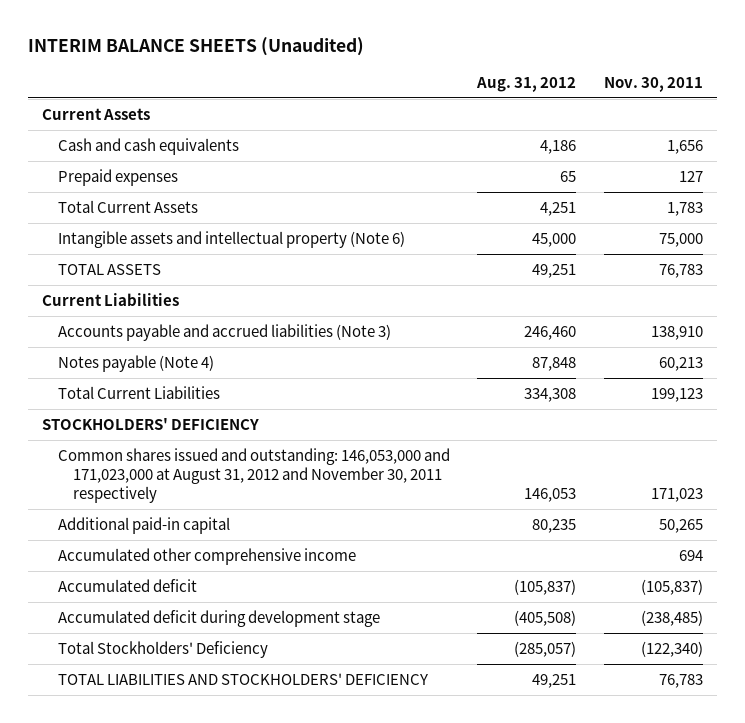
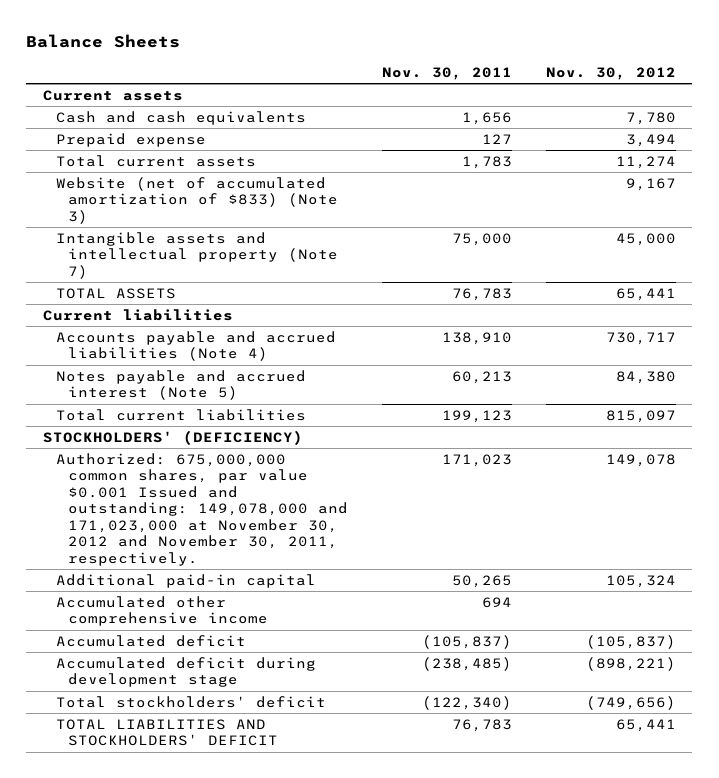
[28,36,365,56] INTERIM BALANCE SHEETS (Unaudited) -> [26,34,181,49] Balance Sheets
[476,76,577,92] Aug. 31, 2012 -> none
none -> [545,66,676,80] Nov. 30, 2012
[42,107,151,120] Current Assets -> [43,89,184,101] Current assets
[57,168,178,186] Prepaid expenses -> [55,132,206,147] Prepaid expense
[57,199,198,213] Total Current Assets -> [55,154,256,167] Total current assets
none -> [55,176,339,224] Website (net of accumulated amortization of $833) (Note 3)
[57,230,405,248] Intangible assets and intellectual property (Note 6) -> [55,231,339,279] Intangible assets and intellectual property (Note 7)
[42,292,180,306] Current Liabilities -> [43,308,234,321] Current liabilities
[57,323,391,341] Accounts payable and accrued liabilities (Note 3) -> [55,330,336,362] Accounts payable and accrued liabilities (Note 4)
[57,354,214,372] Notes payable (Note 4) -> [55,369,306,401] Notes payable and accrued interest (Note 5)
[57,385,220,399] Total Current Liabilities -> [55,408,306,421] Total current liabilities
[42,417,260,430] STOCKHOLDERS' DEFICIENCY -> [43,429,304,445] STOCKHOLDERS' (DEFICIENCY)
[57,447,450,504] Common shares issued and outstanding: 146,053,000 and 171,023,000 at August 31, 2012 and November 30, 2011 respectively -> [55,452,349,566] Authorized: 675,000,000 common shares, par value $0.001 Issued and outstanding: 149,078,000 and 171,023,000 at November 30, 2012 and November 30, 2011, respectively.
[57,640,268,658] Total Stockholders' Deficiency -> [55,695,326,708] Total stockholders' deficit
[57,672,428,685] TOTAL LIABILITIES AND STOCKHOLDERS' DEFICIENCY -> [55,718,279,747] TOTAL LIABILITIES AND STOCKHOLDERS' DEFICIT

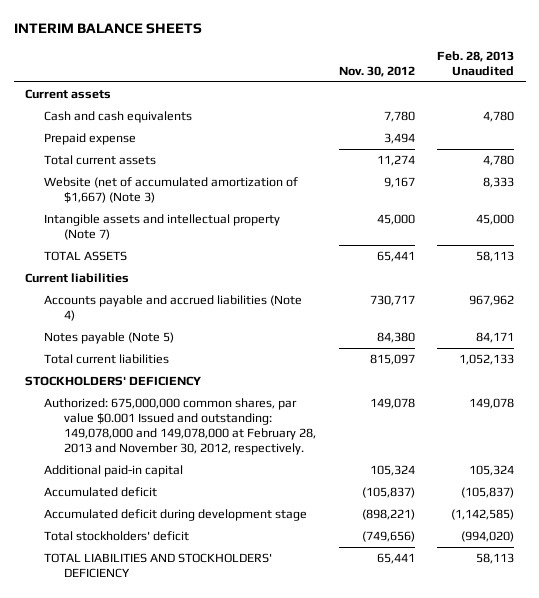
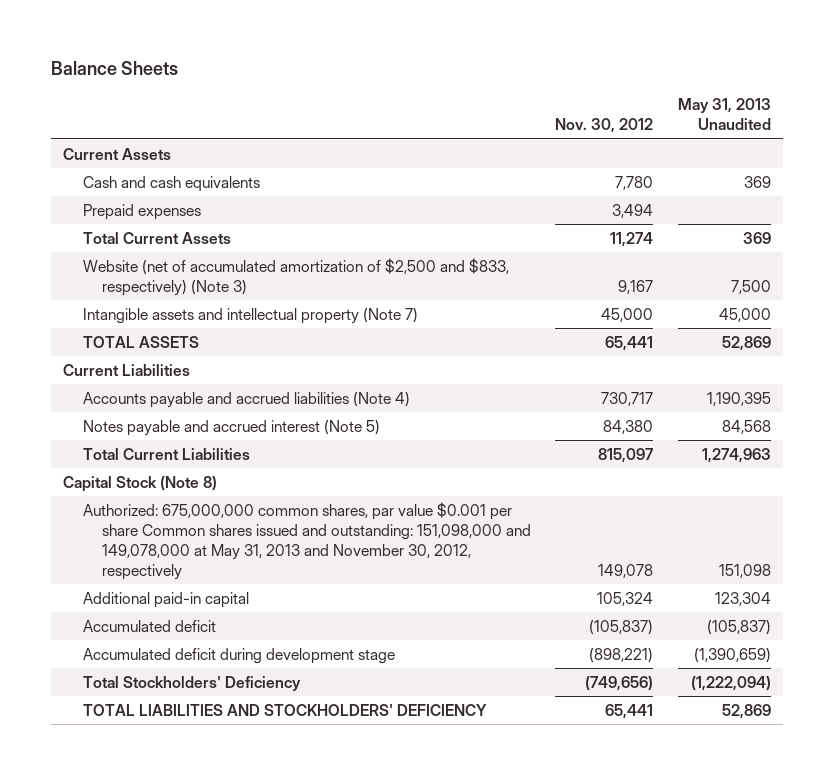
[13,22,202,34] INTERIM BALANCE SHEETS -> [50,61,178,76] Balance Sheets
[437,51,515,77] Feb. 28, 2013 Unaudited -> none
none -> [677,98,771,131] May 31, 2013 Unaudited
[24,88,111,99] Current assets -> [63,147,172,160] Current Assets
[44,132,137,145] Prepaid expense -> [82,203,201,220] Prepaid expenses
[44,154,157,165] Total current assets -> [82,231,231,244] Total Current Assets
[44,176,299,203] Website (net of accumulated amortization of $1,667) (Note 3) -> [82,257,509,296] Website (net of accumulated amortization of $2,500 and $833, respectively) (Note 3)
[24,272,129,283] Current liabilities -> [63,363,191,376] Current Liabilities
[24,375,201,386] STOCKHOLDERS' DEFICIENCY -> none
[44,331,175,344] Notes payable (Note 5) -> [82,419,380,436] Notes payable and accrued interest (Note 5)
[44,353,170,364] Total current liabilities -> [82,447,250,460] Total Current Liabilities
none -> [63,475,218,492] Capital Stock (Note 8)
[44,397,316,456] Authorized: 675,000,000 common shares, par value $0.001 Issued and outstanding: 149,078,000 and 149,078,000 at February 28, 2013 and November 30, 2012, respectively. -> [82,501,532,580] Authorized: 675,000,000 common shares, par value $0.001 per share Common shares issued and outstanding: 151,098,000 and 149,078,000 at May 31, 2013 and November 30, 2012, respectively
[44,530,190,541] Total stockholders' deficit -> [82,675,301,691] Total Stockholders' Deficiency

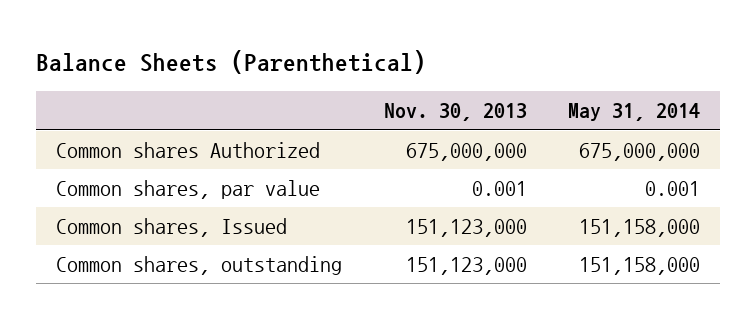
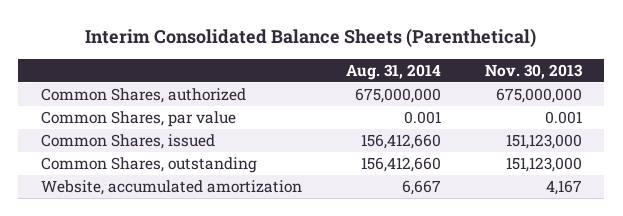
[35,49,426,74] Balance Sheets (Parenthetical) -> [85,27,537,47] Interim Consolidated Balance Sheets (Parenthetical)
[567,103,700,122] May 31, 2014 -> none
none -> [345,63,441,80] Aug. 31, 2014
[56,142,321,159] Common shares Authorized -> [40,88,246,104] Common Shares, authorized
[56,180,321,200] Common shares, par value -> [40,111,236,128] Common Shares, par value
[56,218,288,238] Common shares, Issued -> [40,134,215,150] Common Shares, issued
[56,256,343,276] Common shares, outstanding -> [40,157,257,174] Common Shares, outstanding
none -> [40,180,302,196] Website, accumulated amortization

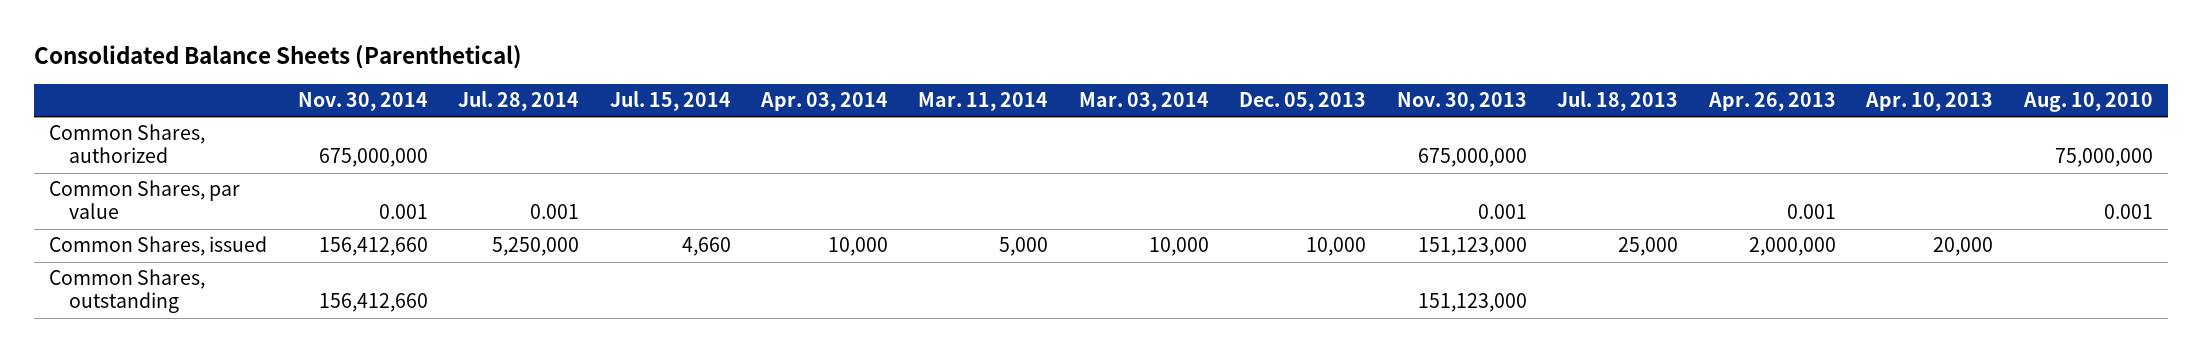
[85,27,537,47] Interim Consolidated Balance Sheets (Parenthetical) -> [33,45,522,70] Consolidated Balance Sheets (Parenthetical)
[345,63,441,80] Aug. 31, 2014 -> none
none -> [297,92,428,112] Nov. 30, 2014
none -> [458,91,580,112] Jul. 28, 2014
none -> [609,91,731,112] Jul. 15, 2014
none -> [760,92,889,112] Apr. 03, 2014
none -> [918,92,1049,112] Mar. 11, 2014
none -> [1078,92,1209,112] Mar. 03, 2014
none -> [1239,92,1367,112] Dec. 05, 2013
none -> [1557,91,1679,112] Jul. 18, 2013
none -> [1707,92,1836,112] Apr. 26, 2013
none -> [1865,92,1994,112] Apr. 10, 2013
none -> [2022,92,2153,113] Aug. 10, 2010
[40,180,302,196] Website, accumulated amortization -> none

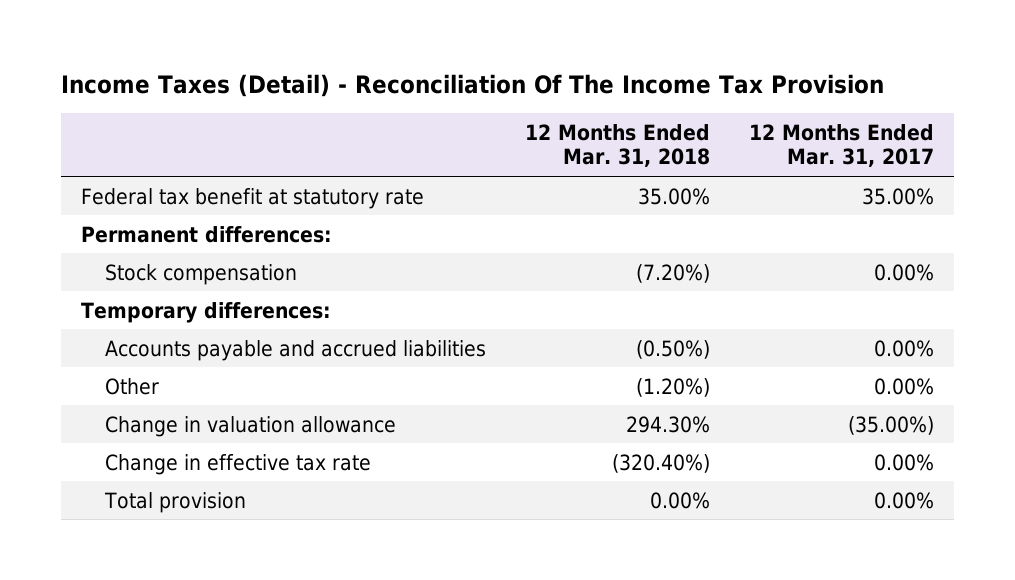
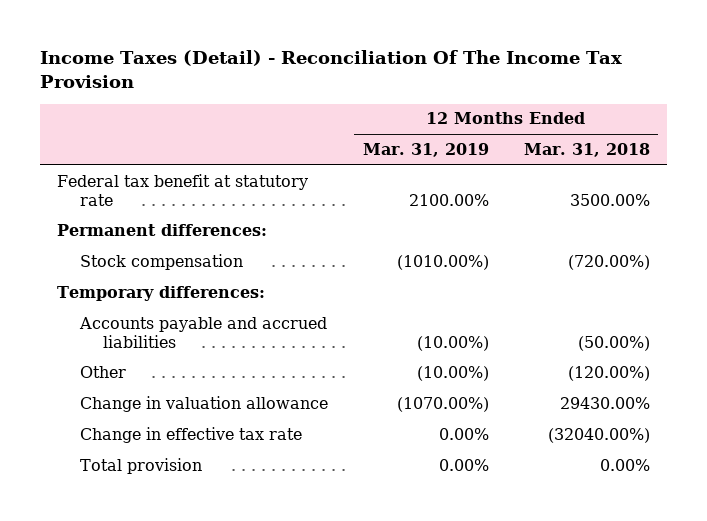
[749,123,935,168] 12 Months Ended Mar. 31, 2017 -> none
none -> [363,143,490,158] Mar. 31, 2019
[638,187,711,205] 35.00% -> [569,193,650,206] 3500.00%
[636,263,711,283] (7.20%) -> [567,254,650,270] (720.00%)
[636,339,711,359] (0.50%) -> [577,335,650,351] (50.00%)
[636,377,711,397] (1.20%) -> [567,365,650,381] (120.00%)
[626,415,711,433] 294.30% -> [559,396,650,409] 29430.00%
[612,453,711,473] (320.40%) -> [547,427,650,443] (32040.00%)

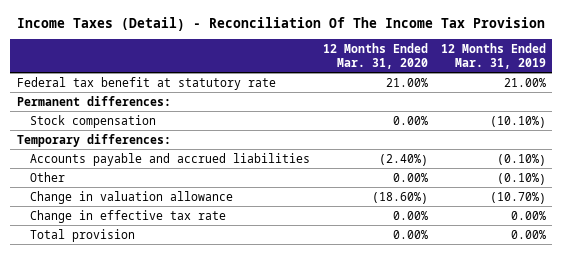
[523,143,650,158] Mar. 31, 2018 -> none
none -> [322,43,428,69] 12 Months Ended Mar. 31, 2020
[409,193,490,206] 2100.00% -> [503,77,546,87] 21.00%
[397,254,490,270] (1010.00%) -> [489,115,546,128] (10.10%)
[417,335,490,351] (10.00%) -> [496,153,546,166] (0.10%)
[417,365,490,381] (10.00%) -> [496,172,546,185] (0.10%)
[397,396,490,412] (1070.00%) -> [489,191,546,204] (10.70%)

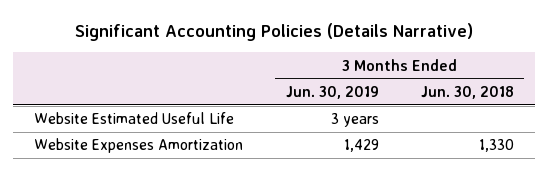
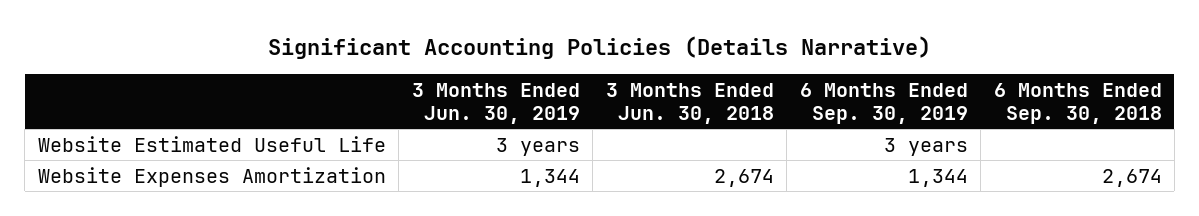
none -> [799,82,968,124] 6 Months Ended Sep. 30, 2019
none -> [993,82,1162,124] 6 Months Ended Sep. 30, 2018
[343,139,379,153] 1,429 -> [519,168,580,187] 1,344
[478,139,514,153] 1,330 -> [713,168,774,187] 2,674

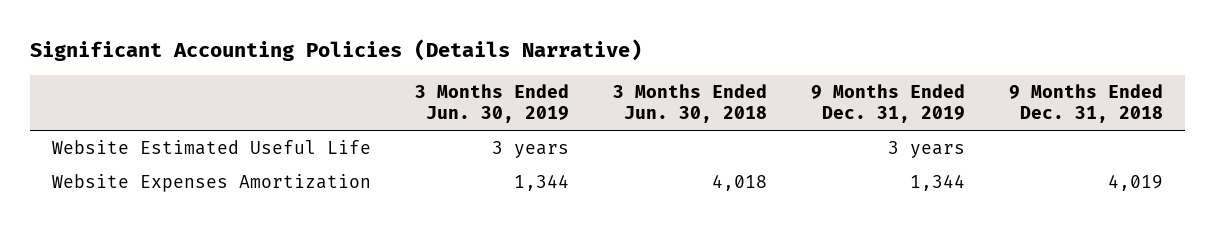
[799,82,968,124] 6 Months Ended Sep. 30, 2019 -> none
[993,82,1162,124] 6 Months Ended Sep. 30, 2018 -> none
none -> [810,84,965,124] 9 Months Ended Dec. 31, 2019
none -> [1008,84,1163,124] 9 Months Ended Dec. 31, 2018
[713,168,774,187] 2,674 -> [712,174,768,192] 4,018

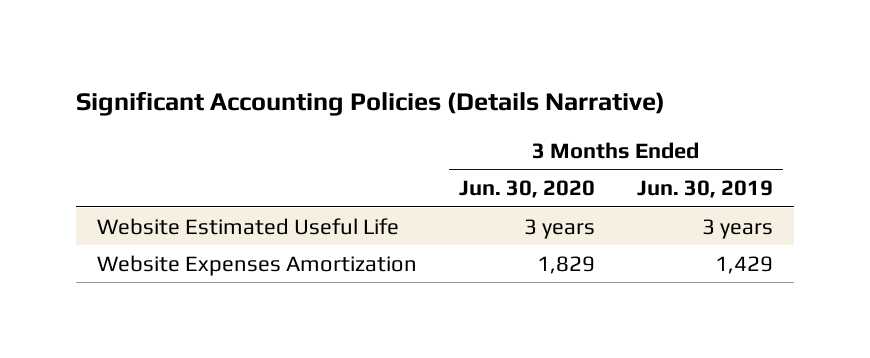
[613,84,768,124] 3 Months Ended Jun. 30, 2018 -> none
[810,84,965,124] 9 Months Ended Dec. 31, 2019 -> none
[1008,84,1163,124] 9 Months Ended Dec. 31, 2018 -> none
none -> [458,180,595,199] Jun. 30, 2020
[514,174,570,192] 1,344 -> [714,255,773,274] 1,429

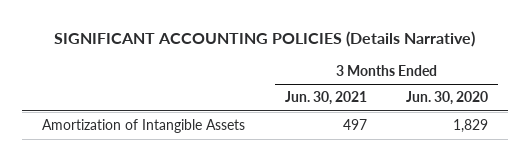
[76,91,666,117] Significant Accounting Policies (Details Narrative) -> [54,30,476,47] SIGNIFICANT ACCOUNTING POLICIES (Details Narrative)
[636,180,773,199] Jun. 30, 2019 -> none
none -> [284,91,367,106] Jun. 30, 2021
[97,217,400,235] Website Estimated Useful Life -> none
[97,254,418,276] Website Expenses Amortization -> [42,119,246,134] Amortization of Intangible Assets

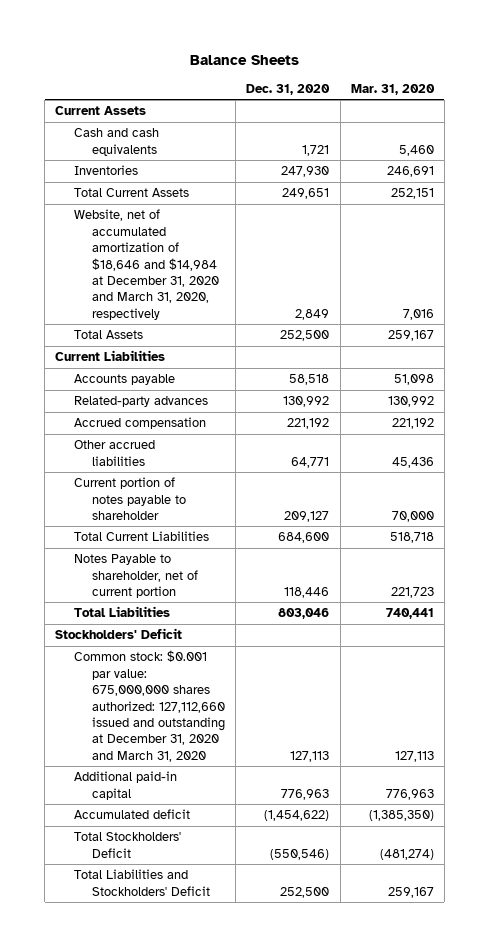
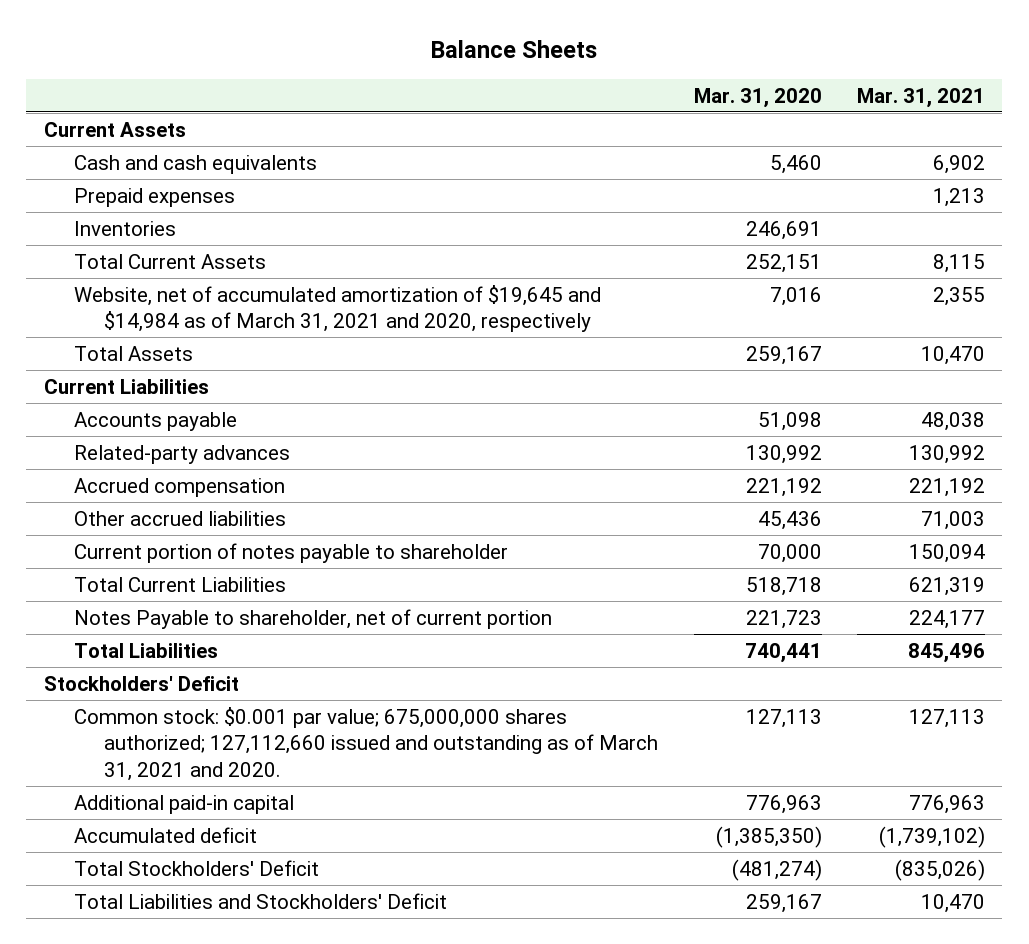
[246,83,331,95] Dec. 31, 2020 -> none
none -> [856,87,985,108] Mar. 31, 2021
none -> [74,187,236,207] Prepaid expenses
[73,209,220,320] Website, net of accumulated amortization of $18,646 and $14,984 at December 31, 2020 and March 31, 2020, respectively -> [74,284,602,333] Website, net of accumulated amortization of $19,645 and $14,984 as of March 31, 2021 and 2020, respectively
[73,650,226,762] Common stock: $0.001 par value: 675,000,000 shares authorized: 127,112,660 issued and outstanding at December 31, 2020 and March 31, 2020 -> [74,706,659,781] Common stock: $0.001 par value; 675,000,000 shares authorized; 127,112,660 issued and outstanding as of March 31, 2021 and 2020.

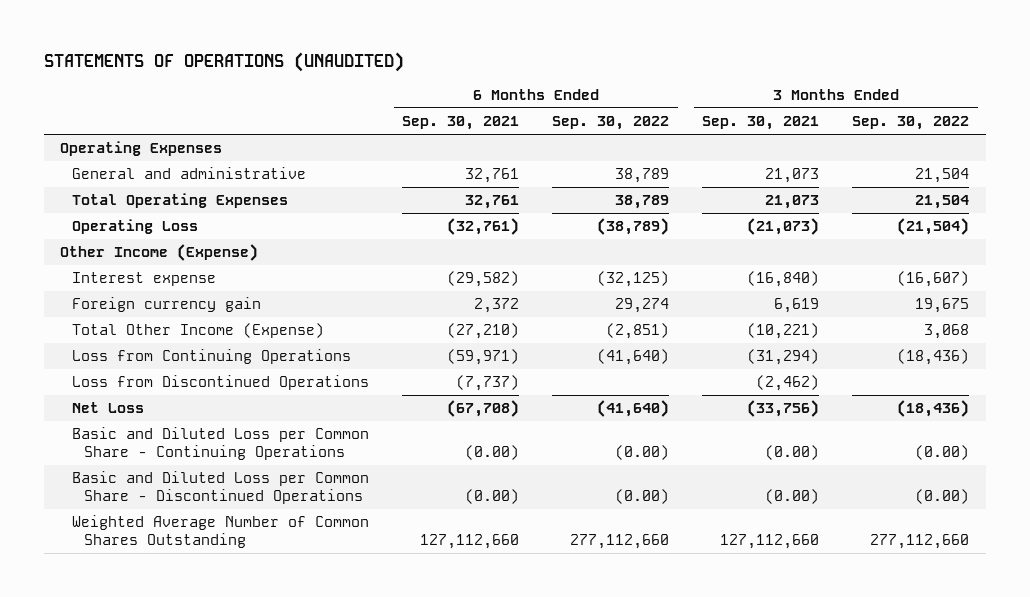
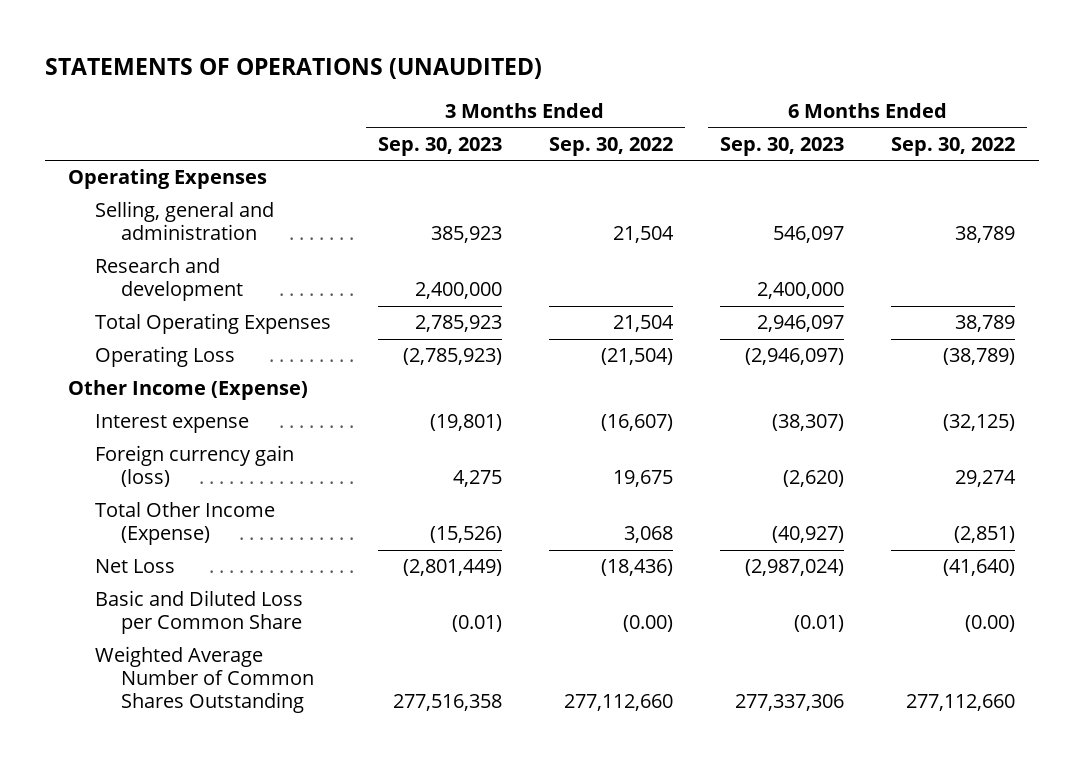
[402,116,520,131] Sep. 30, 2021 -> none
[702,116,820,131] Sep. 30, 2021 -> none
none -> [377,136,502,156] Sep. 30, 2023
none -> [720,136,845,156] Sep. 30, 2023
[72,167,307,180] General and administrative -> [94,201,274,241] Selling, general and administration
none -> [94,258,243,302] Research and development
[72,297,262,313] Foreign currency gain -> [94,445,294,488] Foreign currency gain (loss)
[72,349,352,365] Loss from Continuing Operations -> none
[72,375,370,391] Loss from Discontinued Operations -> none
[72,471,370,505] Basic and Diluted Loss per Common Share - Discontinued Operations -> none
[72,427,370,461] Basic and Diluted Loss per Common Share - Continuing Operations -> [94,590,303,635] Basic and Diluted Loss per Common Share

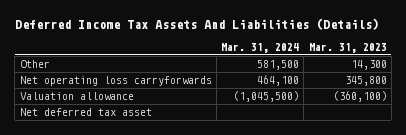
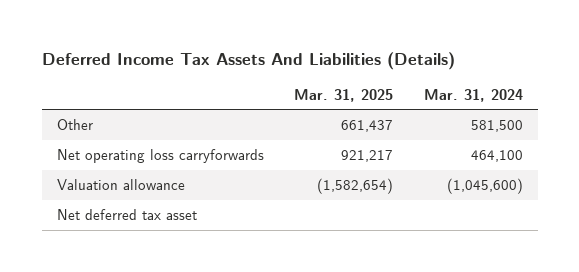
[308,42,387,53] Mar. 31, 2023 -> none
none -> [294,88,394,102] Mar. 31, 2025
[233,91,300,103] (1,045,500) -> [446,178,523,195] (1,045,600)

